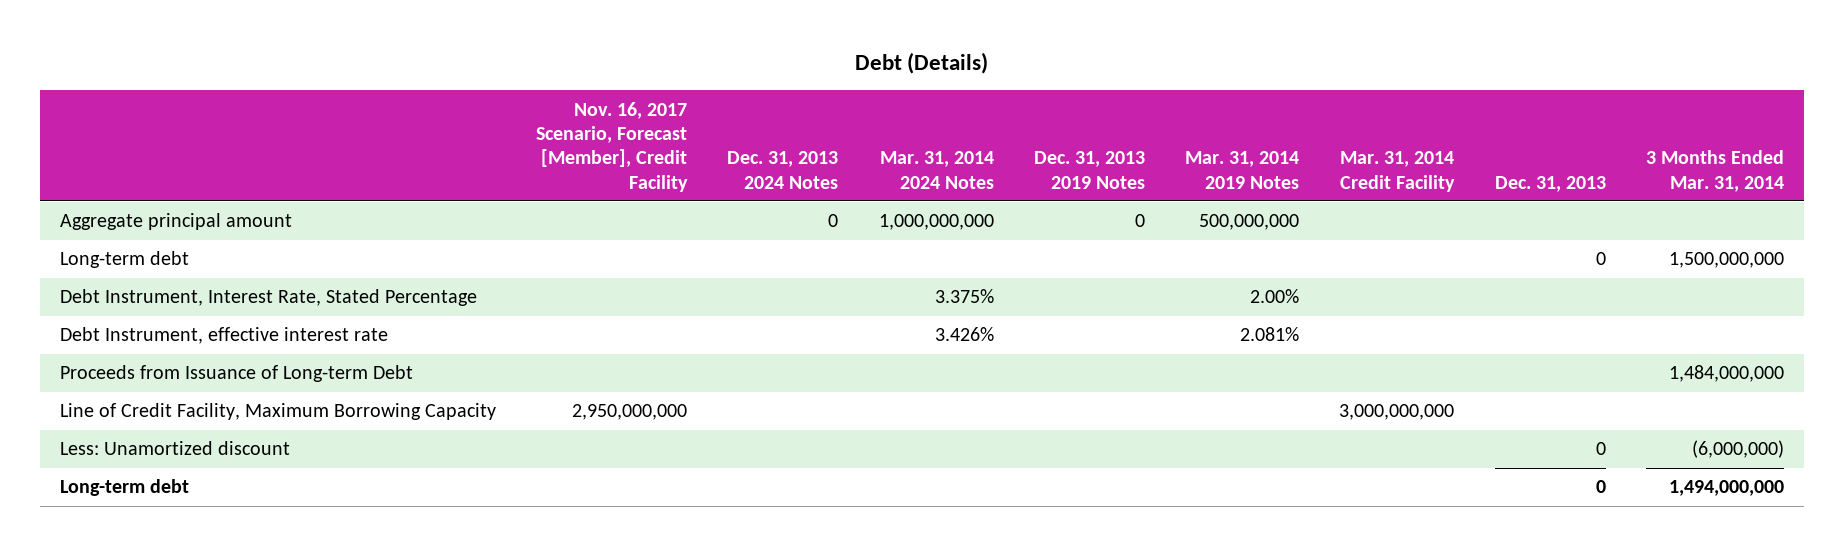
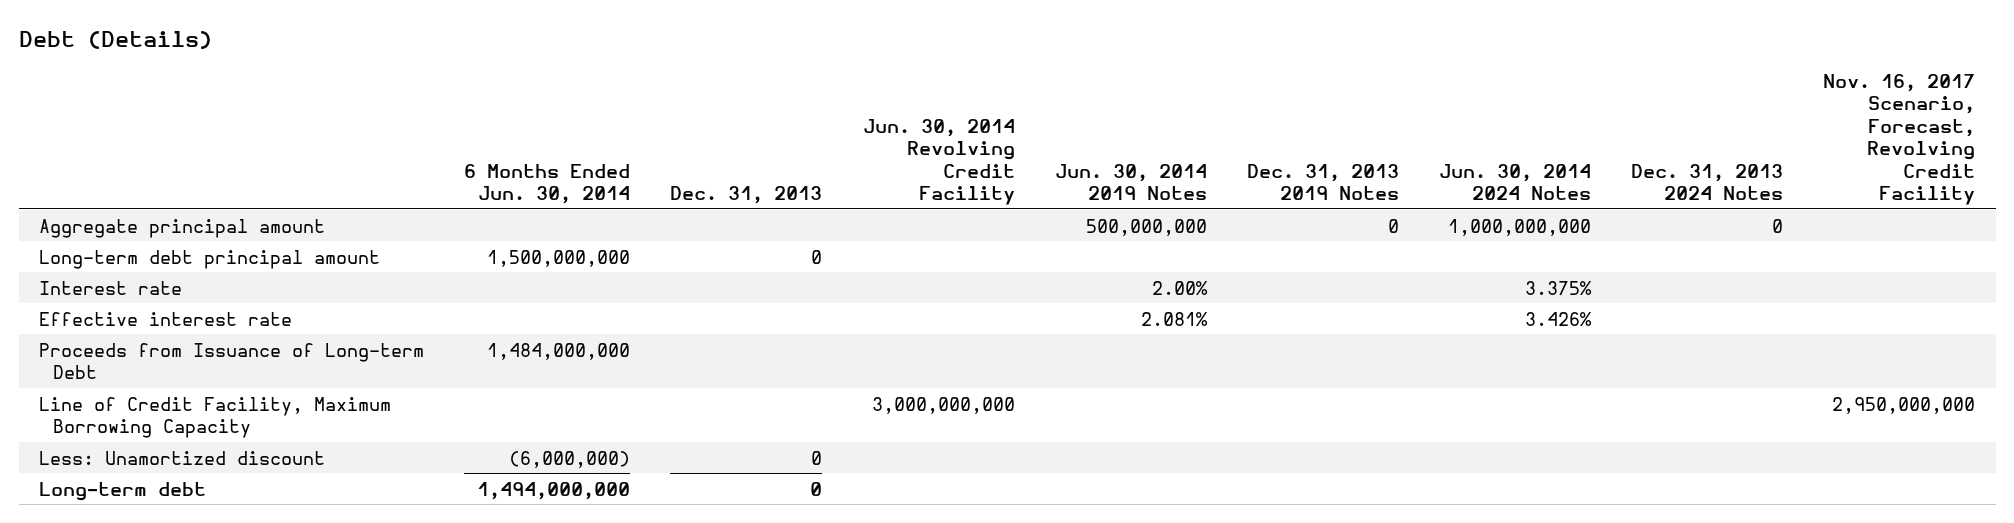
[536,101,689,192] Nov. 16, 2017 Scenario, Forecast [Member], Credit Facility -> none
[879,151,994,189] Mar. 31, 2014 2024 Notes -> none
[1185,151,1300,189] Mar. 31, 2014 2019 Notes -> none
[1340,151,1456,192] Mar. 31, 2014 Credit Facility -> none
[1645,150,1784,192] 3 Months Ended Mar. 31, 2014 -> none
none -> [464,163,631,204] 6 Months Ended Jun. 30, 2014
none -> [862,118,1015,205] Jun. 30, 2014 Revolving Credit Facility
none -> [1054,163,1207,200] Jun. 30, 2014 2019 Notes
none -> [1439,163,1592,200] Jun. 30, 2014 2024 Notes
none -> [1823,73,1976,205] Nov. 16, 2017 Scenario, Forecast, Revolving Credit Facility
[59,251,189,269] Long-term debt -> [39,249,381,269] Long-term debt principal amount
[59,289,477,307] Debt Instrument, Interest Rate, Stated Percentage -> [39,280,183,295] Interest rate
[59,327,388,345] Debt Instrument, effective interest rate -> [39,311,293,326] Effective interest rate

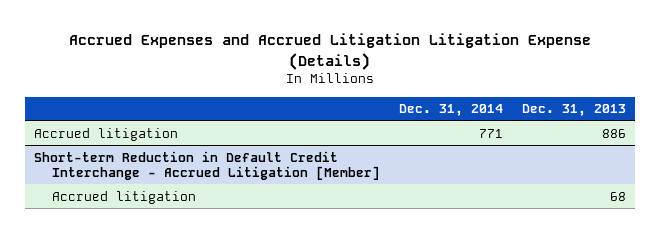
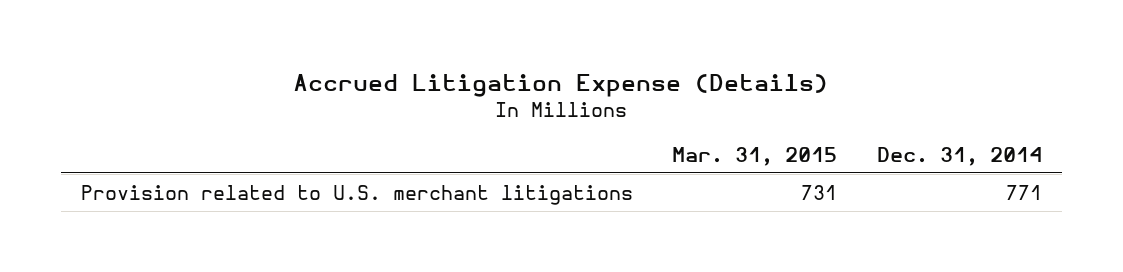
[68,33,591,70] Accrued Expenses and Accrued Litigation Litigation Expense (Details) -> [293,73,829,97] Accrued Litigation Expense (Details)
[521,104,626,117] Dec. 31, 2013 -> none
none -> [672,146,838,166] Mar. 31, 2015
[33,150,381,181] Short-term Reduction in Default Credit Interchange - Accrued Litigation [Member] -> none
[52,190,197,204] Accrued litigation -> none
[33,127,178,141] Accrued litigation -> [80,184,633,205] Provision related to U.S. merchant litigations

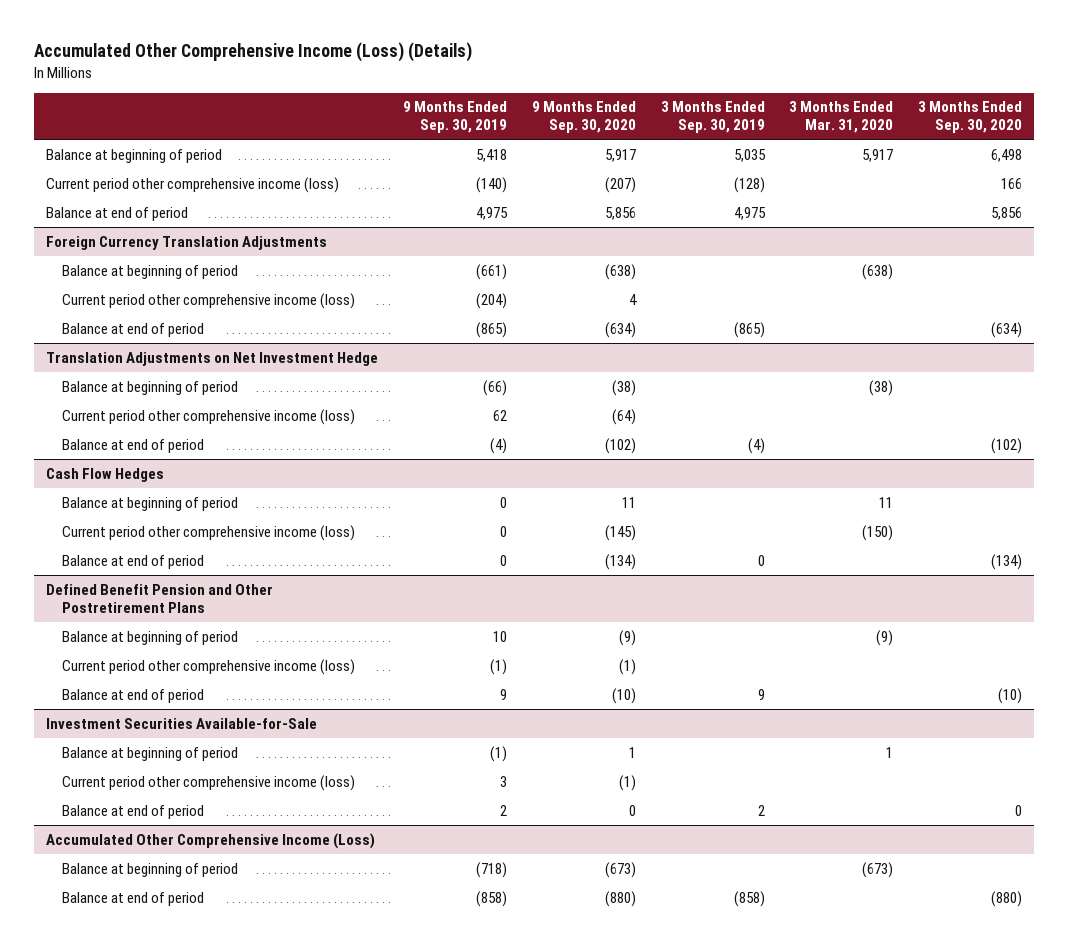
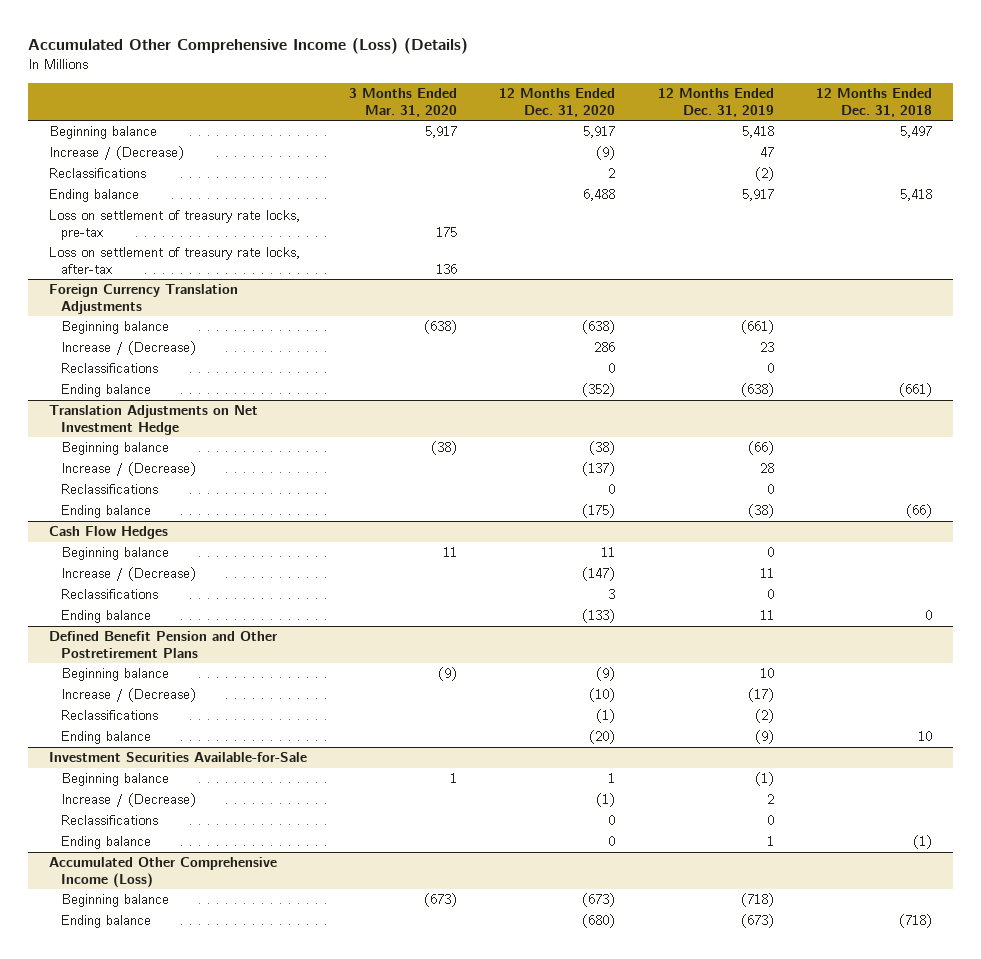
[403,101,508,134] 9 Months Ended Sep. 30, 2019 -> none
[531,101,636,134] 9 Months Ended Sep. 30, 2020 -> none
[660,101,765,134] 3 Months Ended Sep. 30, 2019 -> none
[918,101,1023,134] 3 Months Ended Sep. 30, 2020 -> none
none -> [499,88,616,117] 12 Months Ended Dec. 31, 2020
none -> [657,88,774,117] 12 Months Ended Dec. 31, 2019
none -> [815,88,932,117] 12 Months Ended Dec. 31, 2018
[46,176,340,193] Current period other comprehensive income (loss) -> none
[46,148,223,163] Balance at beginning of period -> [49,126,158,140] Beginning balance
none -> [49,146,185,161] Increase / (Decrease)
none -> [49,168,147,179] Reclassifications
[46,206,189,221] Balance at end of period -> [49,189,140,203] Ending balance
none -> [49,210,301,240] Loss on settlement of treasury rate locks, pre-tax
none -> [49,247,301,274] Loss on settlement of treasury rate locks, after-tax
[62,292,356,309] Current period other comprehensive income (loss) -> none
[62,264,239,279] Balance at beginning of period -> [61,321,170,335] Beginning balance
none -> [61,341,197,356] Increase / (Decrease)
none -> [61,363,159,374] Reclassifications
[62,322,205,337] Balance at end of period -> [61,384,152,398] Ending balance
[62,408,356,425] Current period other comprehensive income (loss) -> none
[62,380,239,395] Balance at beginning of period -> [61,442,170,456] Beginning balance
none -> [61,462,197,477] Increase / (Decrease)
none -> [61,484,159,495] Reclassifications
[62,438,205,453] Balance at end of period -> [61,505,152,519] Ending balance
[62,524,356,541] Current period other comprehensive income (loss) -> none
[62,496,239,511] Balance at beginning of period -> [61,547,170,561] Beginning balance
none -> [61,567,197,582] Increase / (Decrease)
none -> [61,589,159,600] Reclassifications
[62,554,205,569] Balance at end of period -> [61,610,152,624] Ending balance
[62,658,356,675] Current period other comprehensive income (loss) -> none
[62,630,239,645] Balance at beginning of period -> [61,668,170,682] Beginning balance
none -> [61,688,197,703] Increase / (Decrease)
none -> [61,710,159,721] Reclassifications
[62,688,205,703] Balance at end of period -> [61,731,152,745] Ending balance
[62,774,356,791] Current period other comprehensive income (loss) -> none
[62,746,239,761] Balance at beginning of period -> [61,773,170,787] Beginning balance
none -> [61,793,197,808] Increase / (Decrease)
none -> [61,815,159,826] Reclassifications
[62,804,205,819] Balance at end of period -> [61,836,152,850] Ending balance
[62,862,239,877] Balance at beginning of period -> [61,894,170,908] Beginning balance
[62,891,205,906] Balance at end of period -> [61,915,152,929] Ending balance

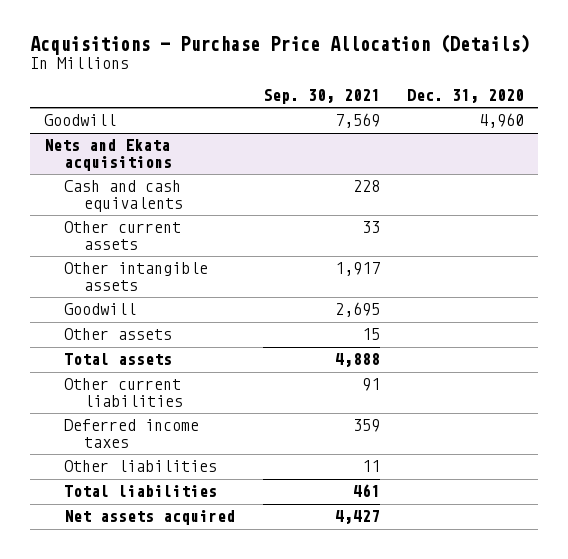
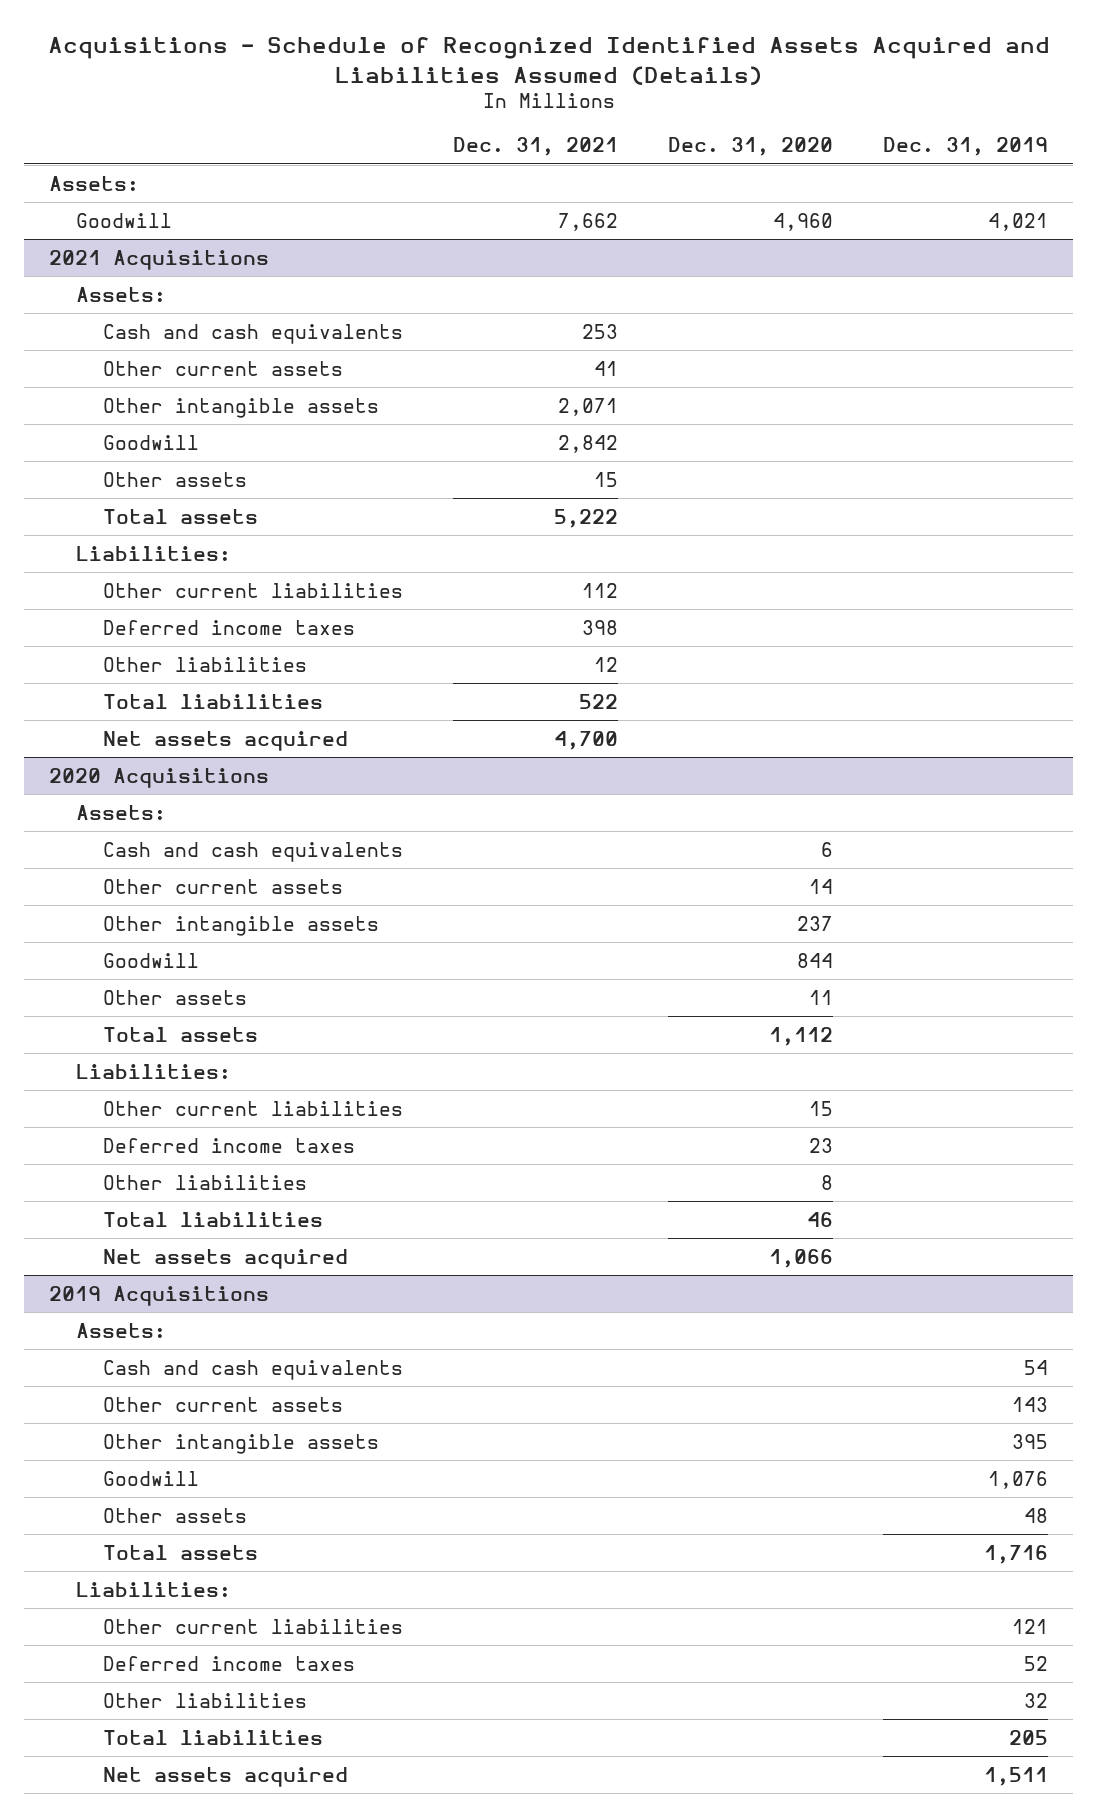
[30,34,531,56] Acquisitions - Purchase Price Allocation (Details) -> [47,37,1050,85] Acquisitions - Schedule of Recognized Identified Assets Acquired and Liabilities Assumed (Details)
[262,88,380,104] Sep. 30, 2021 -> none
none -> [453,137,619,157] Dec. 31, 2021
none -> [883,137,1049,157] Dec. 31, 2019
none -> [49,175,140,191] Assets:
[44,139,173,172] Nets and Ekata acquisitions -> [49,249,270,270] 2021 Acquisitions
none -> [76,286,167,302] Assets:
none -> [76,545,232,561] Liabilities:
none -> [49,767,270,788] 2020 Acquisitions
none -> [76,804,167,820] Assets:
none -> [103,841,404,862] Cash and cash equivalents
none -> [103,878,344,894] Other current assets
none -> [103,915,380,936] Other intangible assets
none -> [103,952,200,968] Goodwill
none -> [103,989,248,1005] Other assets
none -> [103,1026,259,1042] Total assets
none -> [76,1063,232,1079] Liabilities:
none -> [103,1100,404,1116] Other current liabilities
none -> [103,1137,356,1153] Deferred income taxes
none -> [103,1174,308,1190] Other liabilities
none -> [103,1211,324,1227] Total liabilities
none -> [103,1248,349,1269] Net assets acquired
none -> [49,1285,270,1306] 2019 Acquisitions
none -> [76,1322,167,1338] Assets:
none -> [103,1359,404,1380] Cash and cash equivalents
none -> [103,1396,344,1412] Other current assets
none -> [103,1433,380,1454] Other intangible assets
none -> [103,1470,200,1486] Goodwill
none -> [103,1507,248,1523] Other assets
none -> [103,1544,259,1560] Total assets
none -> [76,1581,232,1597] Liabilities:
none -> [103,1618,404,1634] Other current liabilities
none -> [103,1655,356,1671] Deferred income taxes
none -> [103,1692,308,1708] Other liabilities
none -> [103,1729,324,1745] Total liabilities
none -> [103,1766,349,1787] Net assets acquired

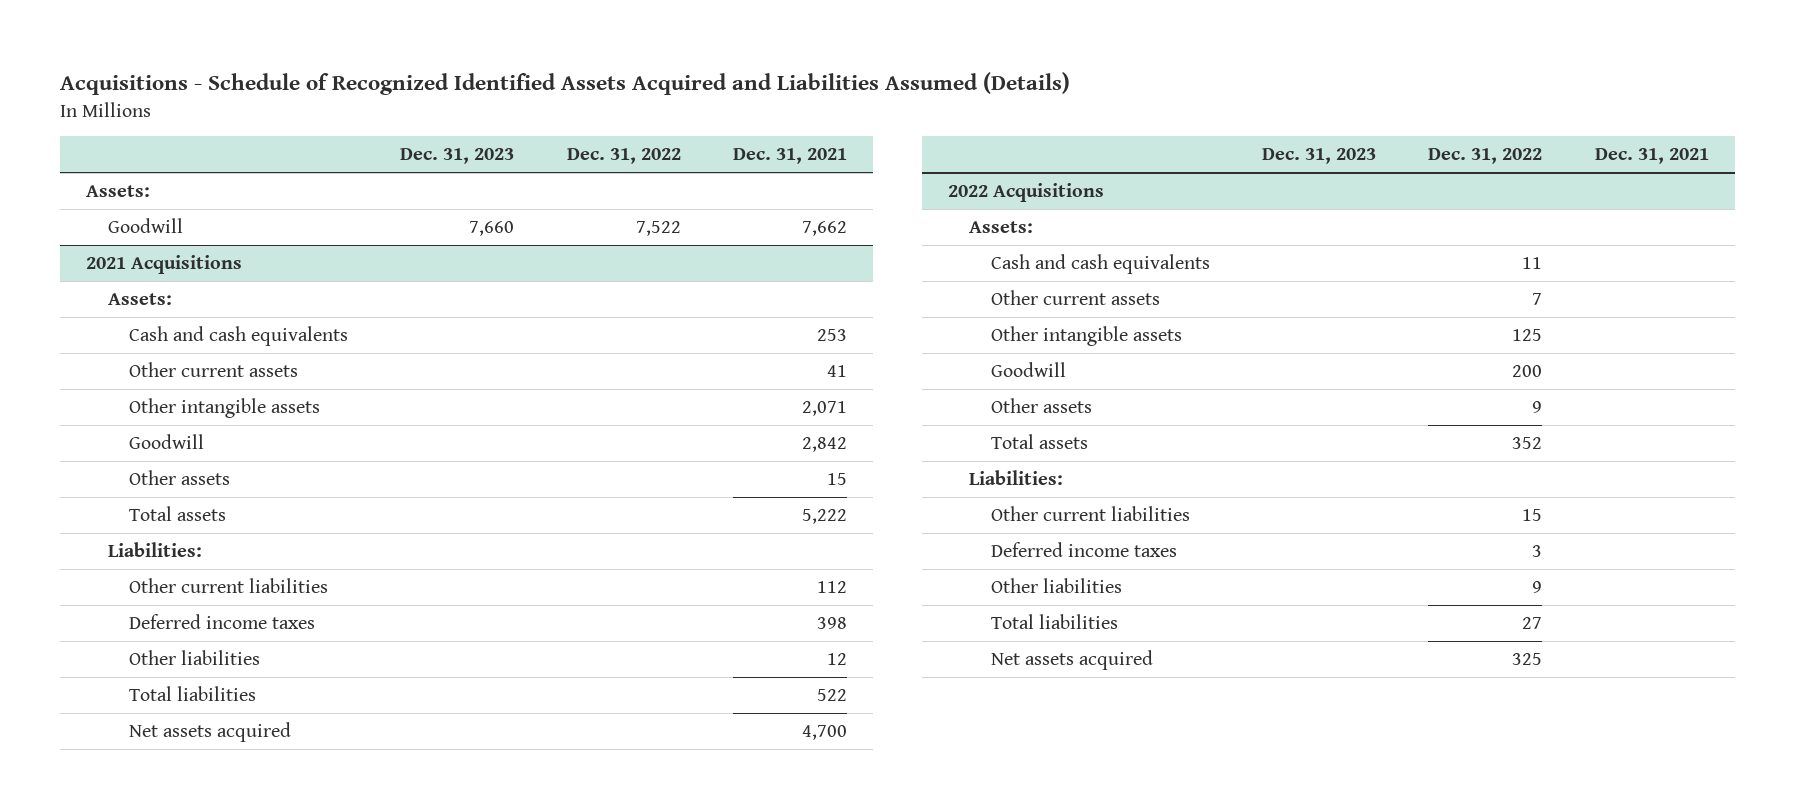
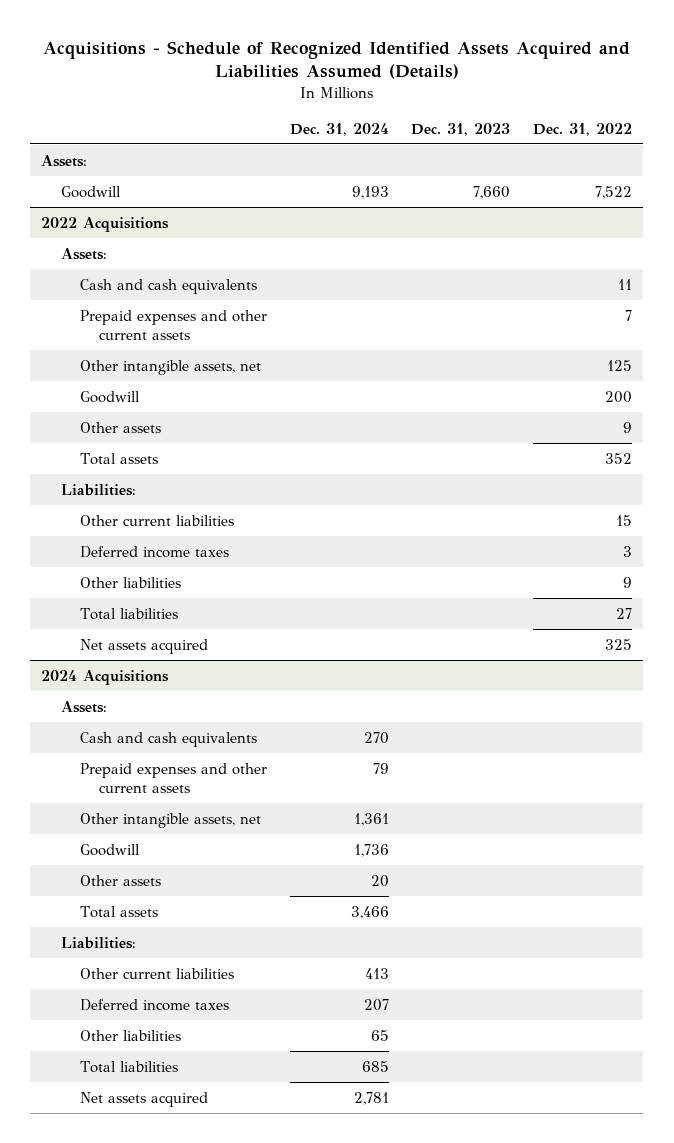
[733,148,848,165] Dec. 31, 2021 -> none
none -> [289,122,389,136] Dec. 31, 2024
[86,255,243,275] 2021 Acquisitions -> none
[107,293,172,306] Assets: -> none
[128,326,348,347] Cash and cash equivalents -> none
[128,362,298,378] Other current assets -> none
[128,398,320,419] Other intangible assets -> none
[128,434,204,450] Goodwill -> none
[128,470,230,486] Other assets -> none
[128,506,226,522] Total assets -> none
[107,542,202,558] Liabilities: -> none
[128,578,328,594] Other current liabilities -> none
[128,614,315,630] Deferred income taxes -> none
[128,650,260,666] Other liabilities -> none
[128,686,256,702] Total liabilities -> none
[128,722,291,743] Net assets acquired -> none
[990,290,1160,306] Other current assets -> [80,309,268,341] Prepaid expenses and other current assets
[990,326,1182,347] Other intangible assets -> [80,359,262,375] Other intangible assets, net
none -> [41,669,170,685] 2024 Acquisitions
none -> [60,700,107,713] Assets:
none -> [80,731,258,747] Cash and cash equivalents
none -> [80,762,268,794] Prepaid expenses and other current assets
none -> [80,812,262,828] Other intangible assets, net
none -> [80,843,141,856] Goodwill
none -> [80,874,162,886] Other assets
none -> [80,905,159,918] Total assets
none -> [60,936,136,949] Liabilities:
none -> [80,967,235,979] Other current liabilities
none -> [80,998,230,1011] Deferred income taxes
none -> [80,1029,182,1041] Other liabilities
none -> [80,1060,179,1073] Total liabilities
none -> [80,1091,209,1107] Net assets acquired

